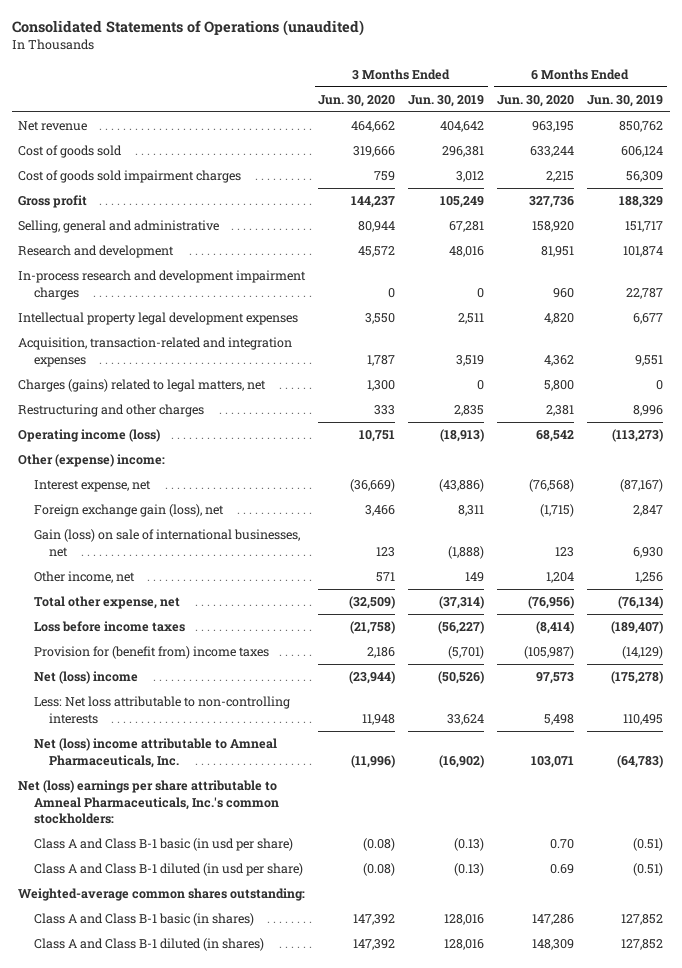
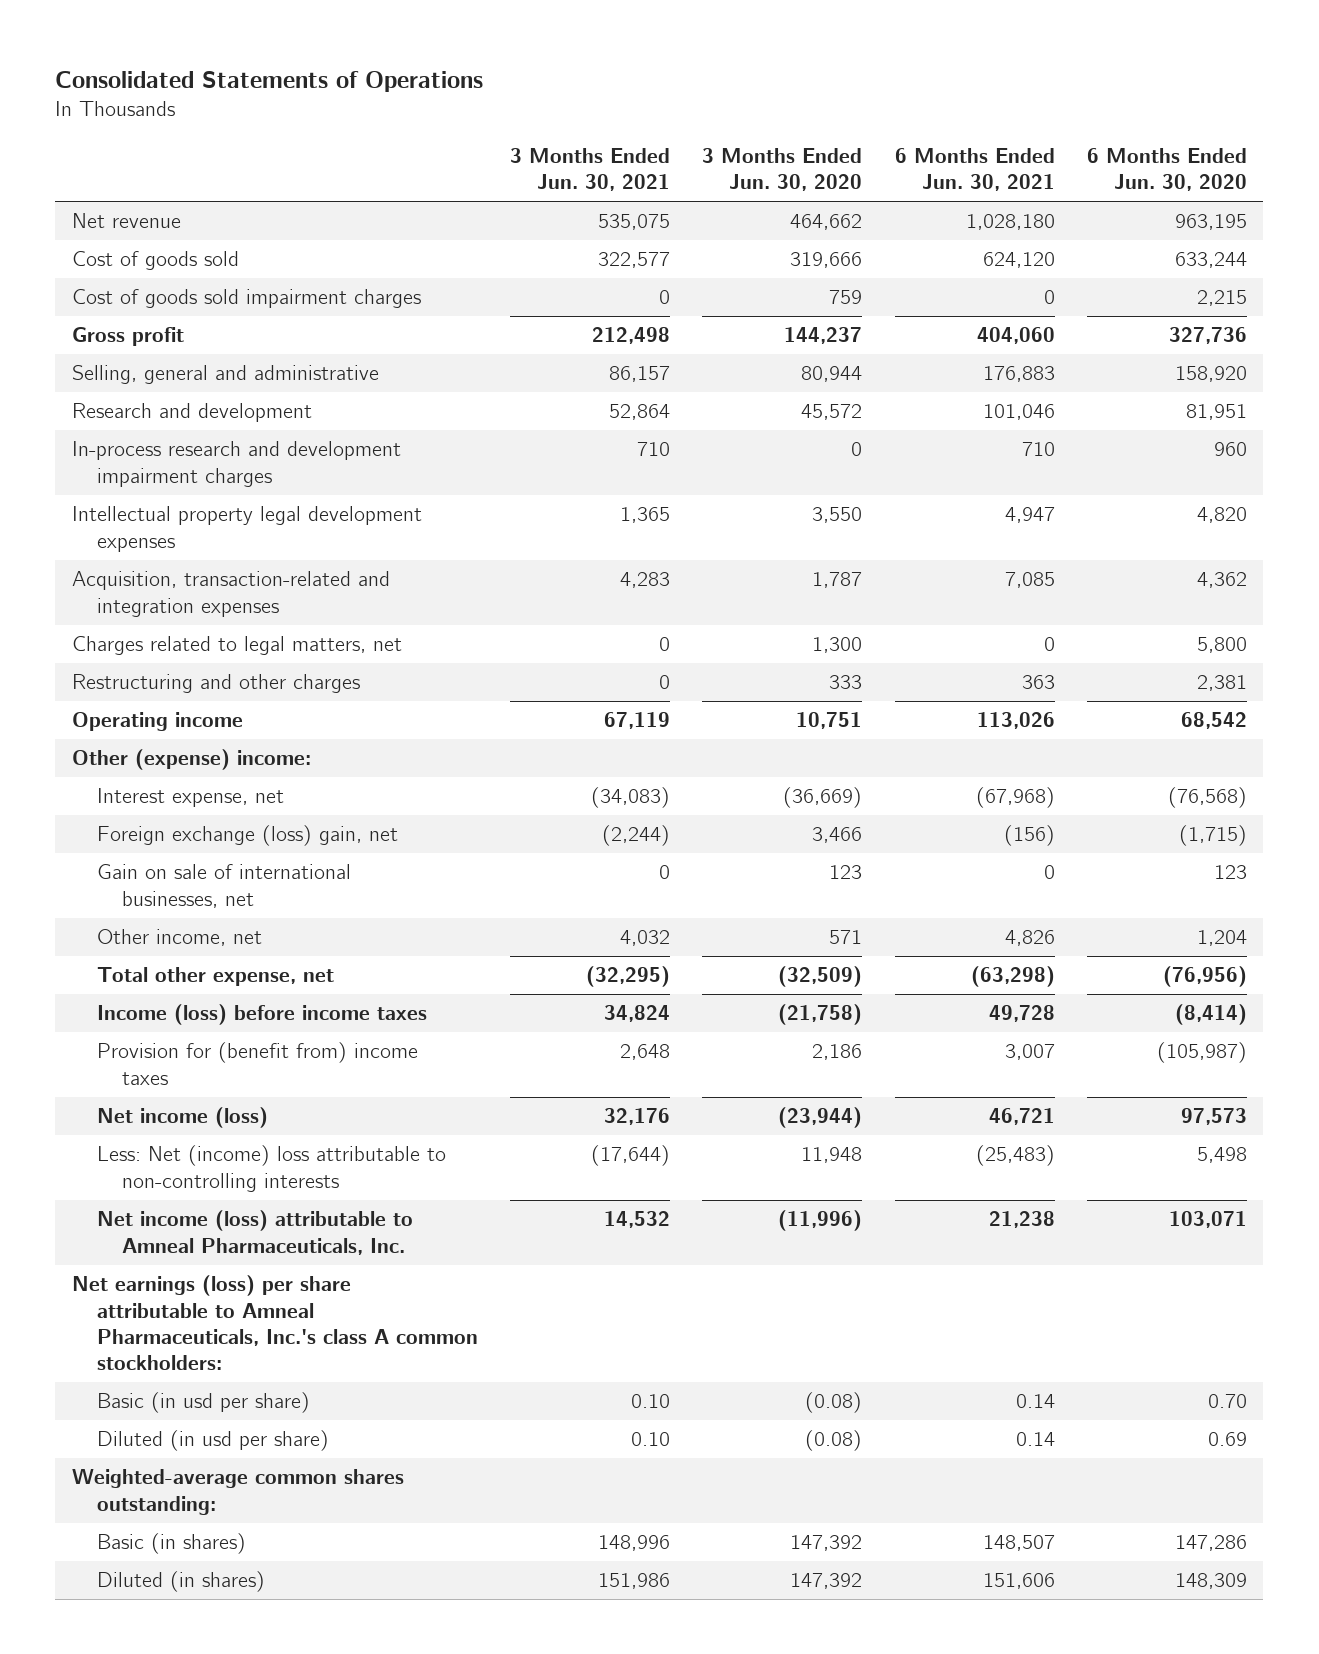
[11,19,364,36] Consolidated Statements of Operations (unaudited) -> [55,70,484,92] Consolidated Statements of Operations
[408,94,485,107] Jun. 30, 2019 -> none
[587,94,664,107] Jun. 30, 2019 -> none
none -> [509,147,670,192] 3 Months Ended Jun. 30, 2021
none -> [894,147,1055,192] 6 Months Ended Jun. 30, 2021
[18,379,267,393] Charges (gains) related to legal matters, net -> [71,636,402,656] Charges related to legal matters, net
[18,429,161,443] Operating income (loss) -> [71,712,243,732] Operating income
[33,504,224,518] Foreign exchange gain (loss), net -> [96,825,398,847] Foreign exchange (loss) gain, net
[33,529,300,557] Gain (loss) on sale of international businesses, net -> [96,864,351,908] Gain on sale of international businesses, net
[33,621,185,633] Loss before income taxes -> [96,1004,427,1026] Income (loss) before income taxes
[33,671,138,685] Net (loss) income -> [96,1107,268,1129] Net income (loss)
[33,696,290,724] Less: Net loss attributable to non-controlling interests -> [96,1145,446,1192] Less: Net (income) loss attributable to non-controlling interests
[33,738,277,768] Net (loss) income attributable to Amneal Pharmaceuticals, Inc. -> [96,1210,413,1255] Net income (loss) attributable to Amneal Pharmaceuticals, Inc.
[18,780,279,825] Net (loss) earnings per share attributable to Amneal Pharmaceuticals, Inc.'s common stockholders: -> [71,1275,478,1370] Net earnings (loss) per share attributable to Amneal Pharmaceuticals, Inc.'s class A common stockholders:
[33,838,293,852] Class A and Class B-1 basic (in usd per share) -> [96,1392,310,1414] Basic (in usd per share)
[33,863,303,877] Class A and Class B-1 diluted (in usd per share) -> [96,1430,329,1452] Diluted (in usd per share)
[33,913,254,927] Class A and Class B-1 basic (in shares) -> [96,1533,246,1555] Basic (in shares)
[33,938,264,952] Class A and Class B-1 diluted (in shares) -> [96,1571,265,1593] Diluted (in shares)

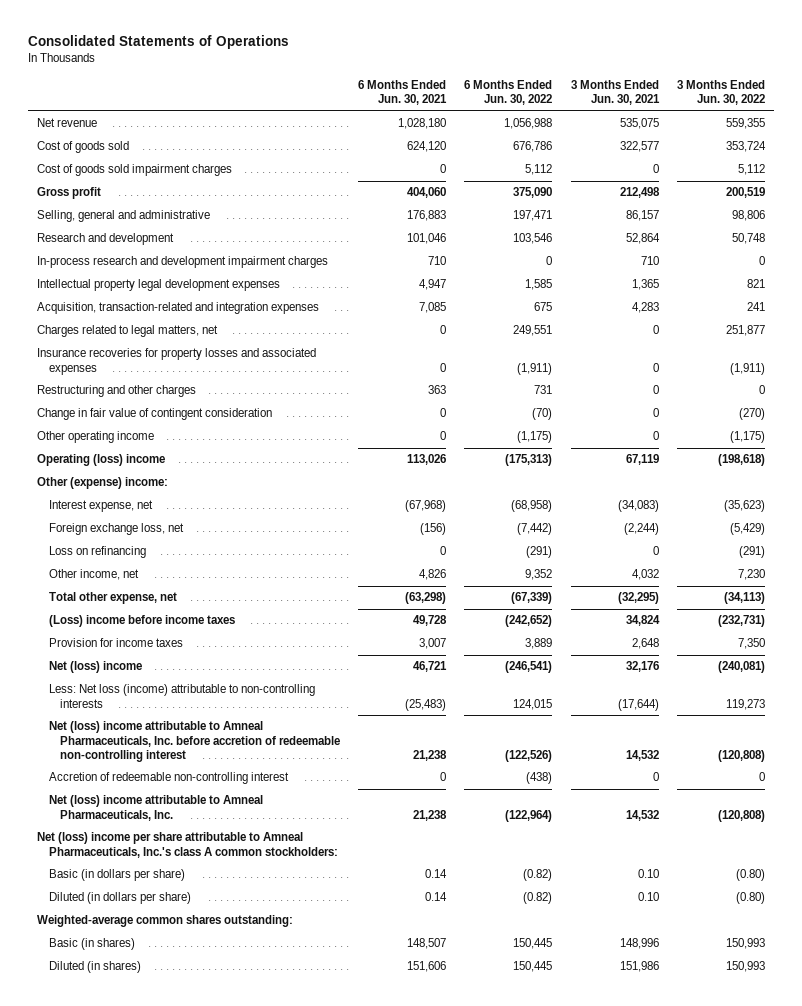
[702,147,863,192] 3 Months Ended Jun. 30, 2020 -> none
[1087,147,1248,192] 6 Months Ended Jun. 30, 2020 -> none
none -> [464,79,553,106] 6 Months Ended Jun. 30, 2022
none -> [676,79,765,106] 3 Months Ended Jun. 30, 2022
none -> [37,348,317,375] Insurance recoveries for property losses and associated expenses
none -> [37,408,273,421] Change in fair value of contingent consideration
none -> [37,431,155,444] Other operating income
[71,712,243,732] Operating income -> [37,454,166,467] Operating (loss) income
[96,864,351,908] Gain on sale of international businesses, net -> none
[96,825,398,847] Foreign exchange (loss) gain, net -> [48,523,184,536] Foreign exchange loss, net
none -> [48,546,146,559] Loss on refinancing
[96,1004,427,1026] Income (loss) before income taxes -> [48,615,235,628] (Loss) income before income taxes
[96,1042,418,1085] Provision for (benefit from) income taxes -> [48,638,183,648] Provision for income taxes
[96,1107,268,1129] Net income (loss) -> [48,661,142,674] Net (loss) income
[96,1145,446,1192] Less: Net (income) loss attributable to non-controlling interests -> [48,684,315,708] Less: Net loss (income) attributable to non-controlling interests
none -> [48,721,341,763] Net (loss) income attributable to Amneal Pharmaceuticals, Inc. before accretion of redeemable non-controlling interest
none -> [48,772,289,785] Accretion of redeemable non-controlling interest
[96,1210,413,1255] Net income (loss) attributable to Amneal Pharmaceuticals, Inc. -> [48,795,263,821] Net (loss) income attributable to Amneal Pharmaceuticals, Inc.
[71,1275,478,1370] Net earnings (loss) per share attributable to Amneal Pharmaceuticals, Inc.'s class A common stockholders: -> [37,832,338,858] Net (loss) income per share attributable to Amneal Pharmaceuticals, Inc.'s class A common stockholders:
[96,1392,310,1414] Basic (in usd per share) -> [48,869,185,882] Basic (in dollars per share)
[96,1430,329,1452] Diluted (in usd per share) -> [48,892,191,905] Diluted (in dollars per share)

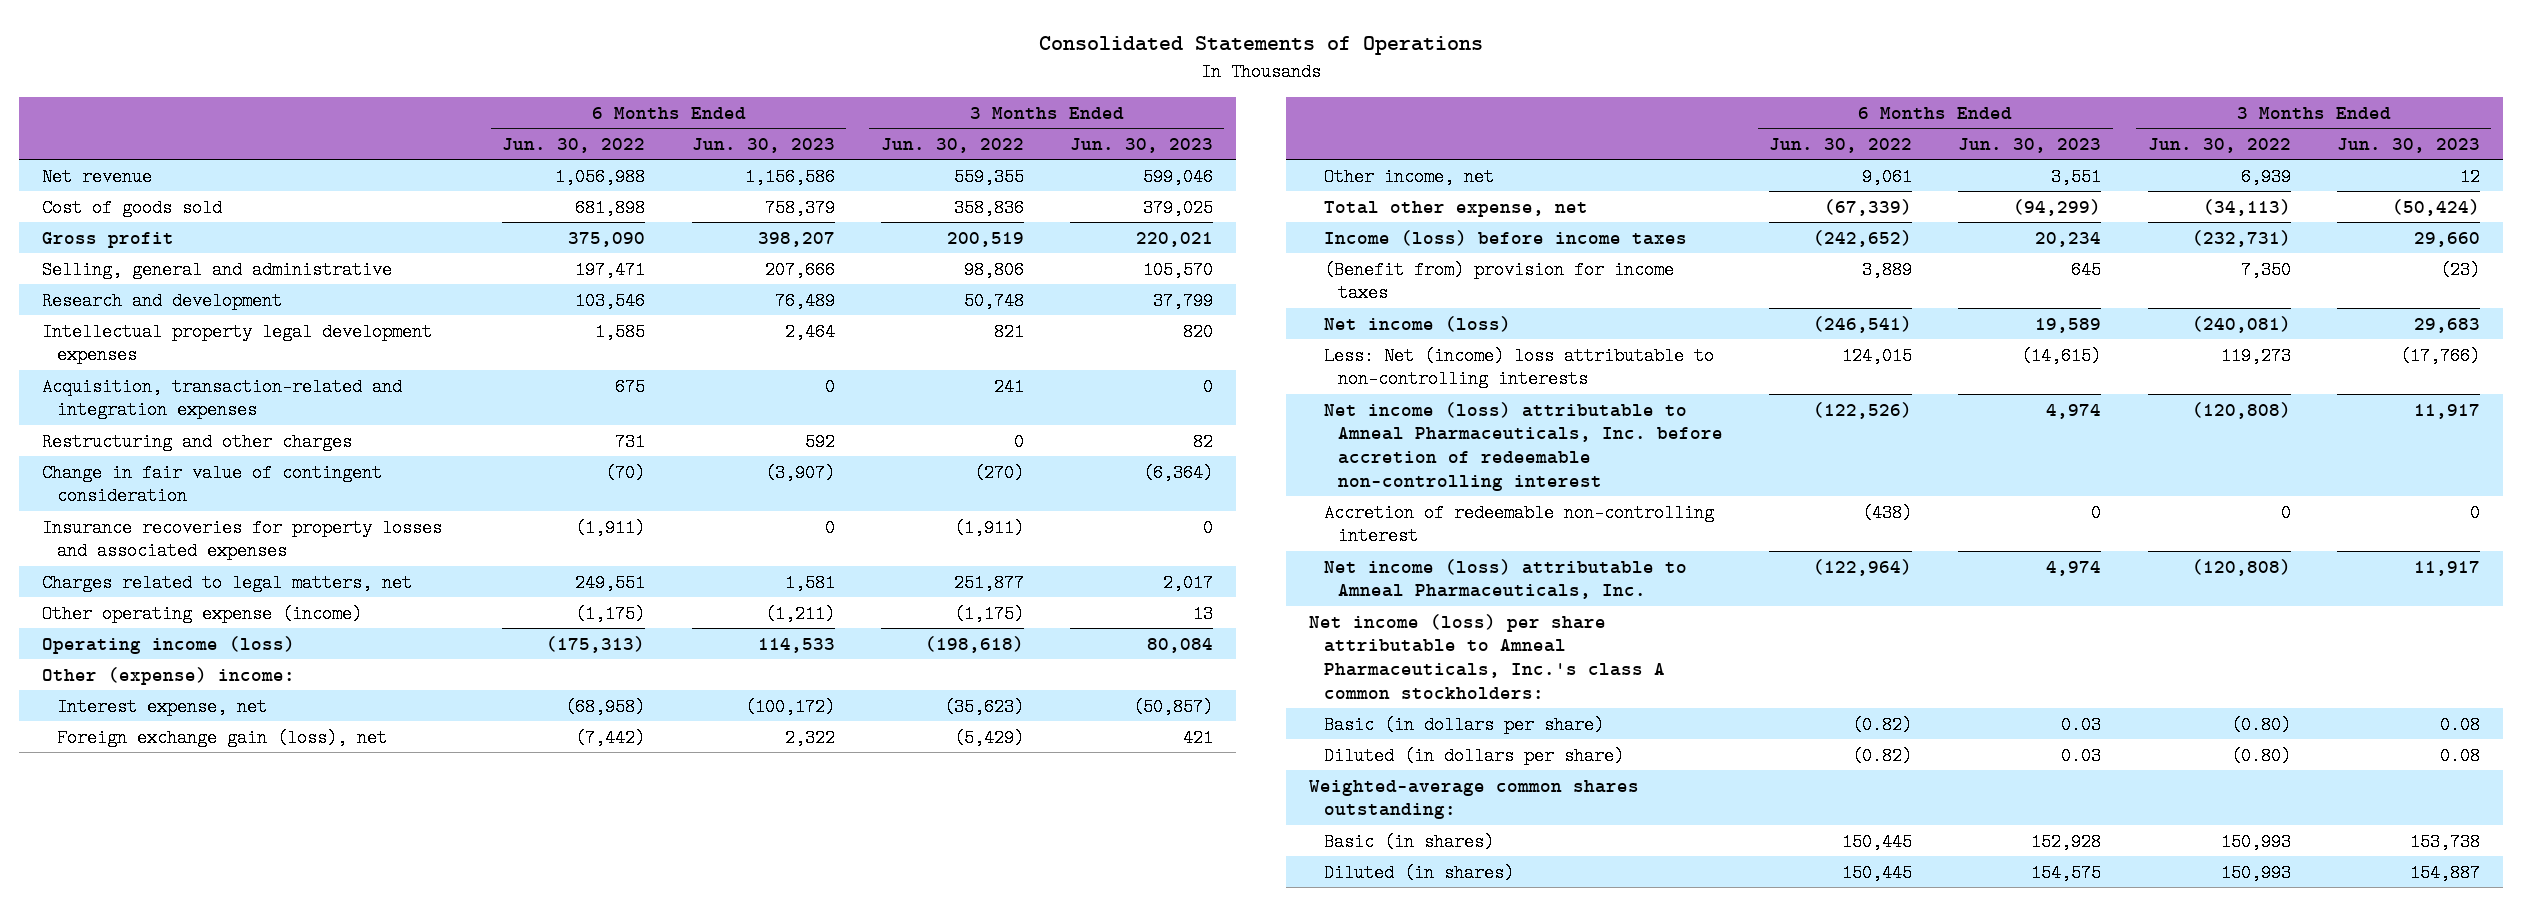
[358,79,448,106] 6 Months Ended Jun. 30, 2021 -> none
[570,79,660,106] 3 Months Ended Jun. 30, 2021 -> none
none -> [691,137,835,153] Jun. 30, 2023
none -> [1069,137,1213,153] Jun. 30, 2023
[37,164,233,177] Cost of goods sold impairment charges -> none
[513,141,553,153] 676,786 -> [575,198,646,217] 681,898
[725,141,766,153] 353,724 -> [953,198,1024,217] 358,836
[37,256,329,269] In-process research and development impairment charges -> none
[37,348,317,375] Insurance recoveries for property losses and associated expenses -> [42,518,443,561] Insurance recoveries for property losses and associated expenses
[37,325,219,338] Charges related to legal matters, net -> [42,573,413,592] Charges related to legal matters, net
[37,431,155,444] Other operating income -> [42,604,363,623] Other operating expense (income)
[37,454,166,467] Operating (loss) income -> [42,635,296,654] Operating income (loss)
[48,546,146,559] Loss on refinancing -> none
[48,523,184,536] Foreign exchange loss, net -> [56,728,387,747] Foreign exchange gain (loss), net
[525,569,553,581] 9,352 -> [1862,167,1913,186] 9,061
[737,569,765,581] 7,230 -> [2240,167,2291,186] 6,939
[48,615,235,628] (Loss) income before income taxes -> [1323,229,1687,246] Income (loss) before income taxes
[48,638,183,648] Provision for income taxes -> [1323,260,1674,303] (Benefit from) provision for income taxes
[48,661,142,674] Net (loss) income -> [1323,315,1511,332] Net income (loss)
[48,684,315,708] Less: Net loss (income) attributable to non-controlling interests -> [1323,346,1714,389] Less: Net (income) loss attributable to non-controlling interests
[48,721,341,763] Net (loss) income attributable to Amneal Pharmaceuticals, Inc. before accretion of redeemable non-controlling interest -> [1323,401,1724,491] Net income (loss) attributable to Amneal Pharmaceuticals, Inc. before accretion of redeemable non-controlling interest
[48,795,263,821] Net (loss) income attributable to Amneal Pharmaceuticals, Inc. -> [1323,558,1687,600] Net income (loss) attributable to Amneal Pharmaceuticals, Inc.
[37,832,338,858] Net (loss) income per share attributable to Amneal Pharmaceuticals, Inc.'s class A common stockholders: -> [1309,613,1665,699] Net income (loss) per share attributable to Amneal Pharmaceuticals, Inc.'s class A common stockholders:

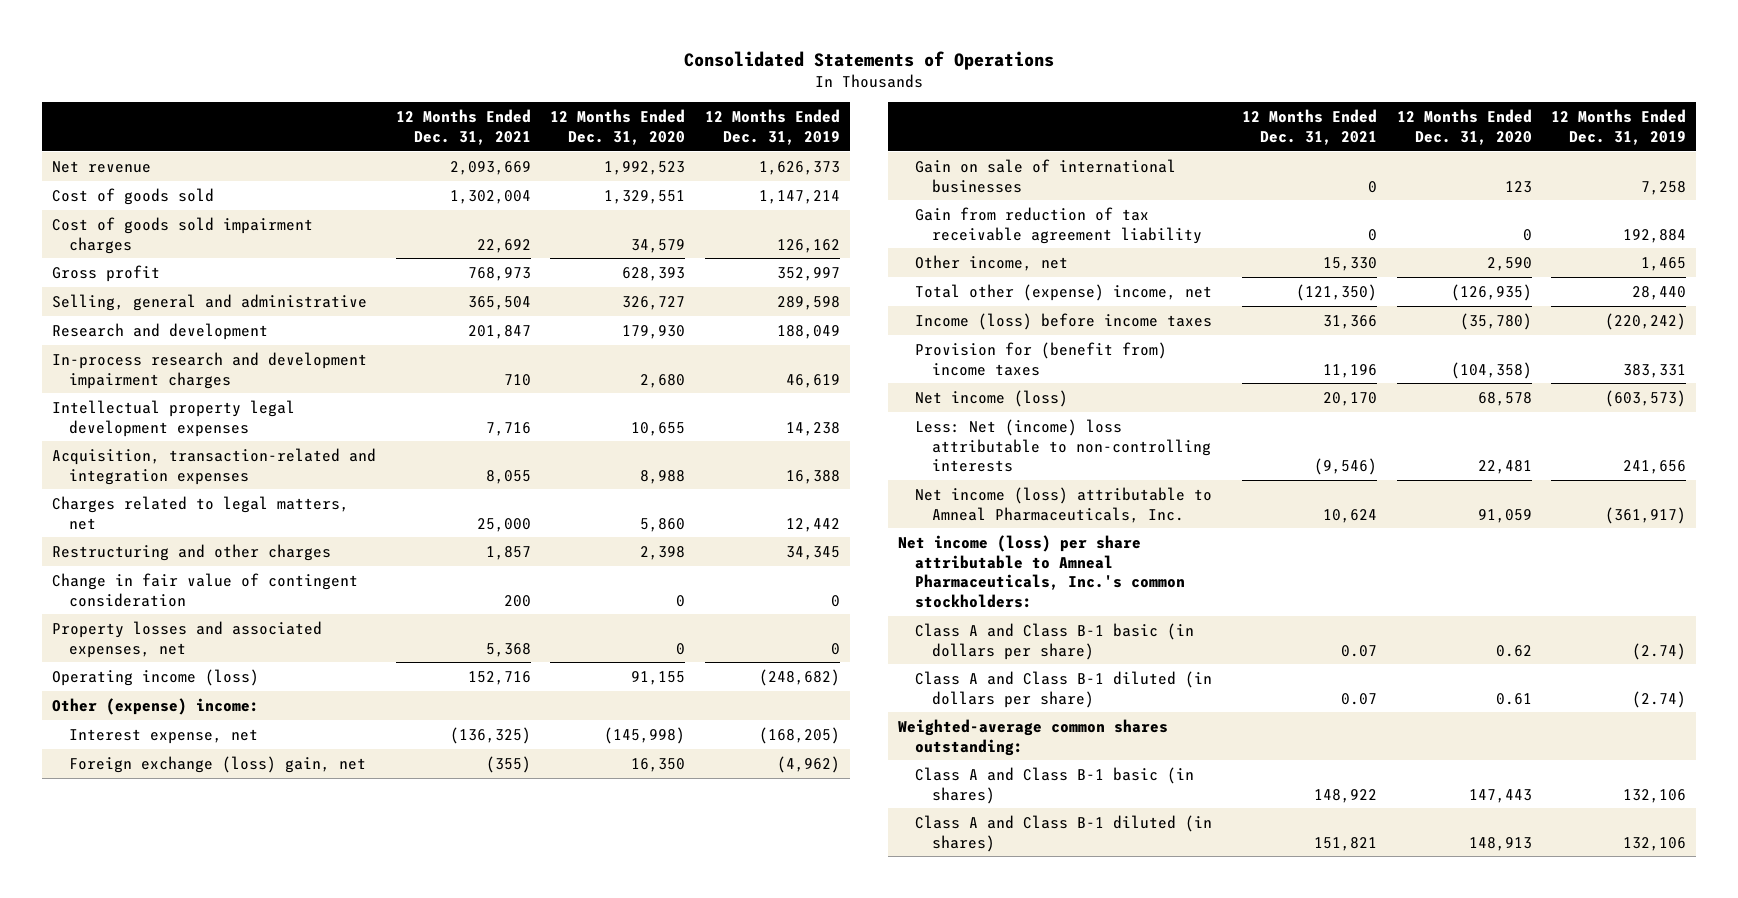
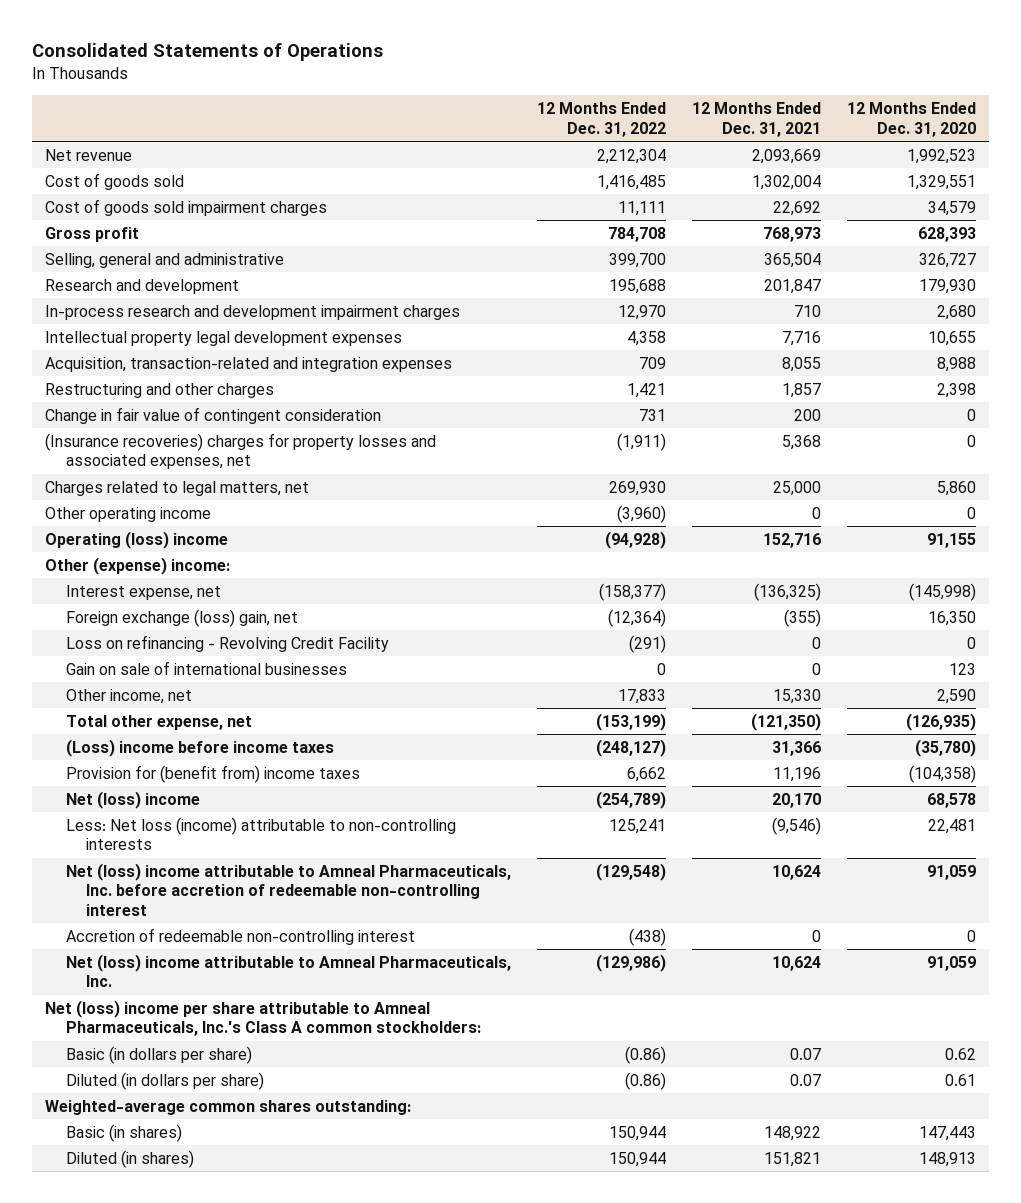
[704,109,840,145] 12 Months Ended Dec. 31, 2019 -> none
none -> [536,102,666,137] 12 Months Ended Dec. 31, 2022
[51,620,322,658] Property losses and associated expenses, net -> [45,432,437,470] (Insurance recoveries) charges for property losses and associated expenses, net
[51,495,349,530] Charges related to legal matters, net -> [45,480,310,496] Charges related to legal matters, net
none -> [45,506,212,522] Other operating income
[51,668,259,686] Operating income (loss) -> [45,530,229,549] Operating (loss) income
none -> [65,634,389,652] Loss on refinancing - Revolving Credit Facility
[915,206,1203,244] Gain from reduction of tax receivable agreement liability -> none
[915,283,1213,301] Total other (expense) income, net -> [65,714,252,730] Total other expense, net
[915,312,1213,330] Income (loss) before income taxes -> [65,738,334,757] (Loss) income before income taxes
[915,389,1069,407] Net income (loss) -> [65,790,200,809] Net (loss) income
[915,418,1212,473] Less: Net (income) loss attributable to non-controlling interests -> [65,816,456,851] Less: Net loss (income) attributable to non-controlling interests
none -> [65,862,511,917] Net (loss) income attributable to Amneal Pharmaceuticals, Inc. before accretion of redeemable non-controlling interest
none -> [65,927,415,945] Accretion of redeemable non-controlling interest
[915,486,1213,523] Net income (loss) attributable to Amneal Pharmaceuticals, Inc. -> [65,953,511,988] Net (loss) income attributable to Amneal Pharmaceuticals, Inc.
[898,534,1186,609] Net income (loss) per share attributable to Amneal Pharmaceuticals, Inc.'s common stockholders: -> [45,999,481,1037] Net (loss) income per share attributable to Amneal Pharmaceuticals, Inc.'s Class A common stockholders:
[915,622,1195,660] Class A and Class B-1 basic (in dollars per share) -> [65,1045,252,1064] Basic (in dollars per share)
[915,670,1213,708] Class A and Class B-1 diluted (in dollars per share) -> [65,1071,264,1090] Diluted (in dollars per share)
[915,766,1195,804] Class A and Class B-1 basic (in shares) -> [65,1123,182,1142] Basic (in shares)
[915,814,1213,852] Class A and Class B-1 diluted (in shares) -> [65,1149,194,1168] Diluted (in shares)

